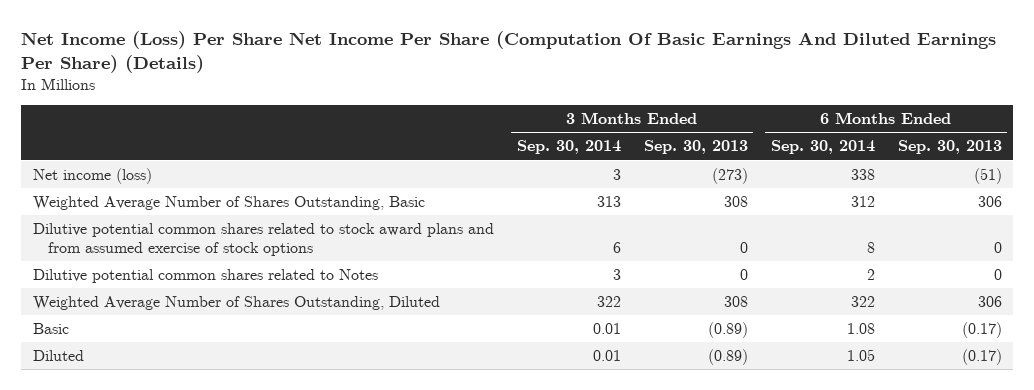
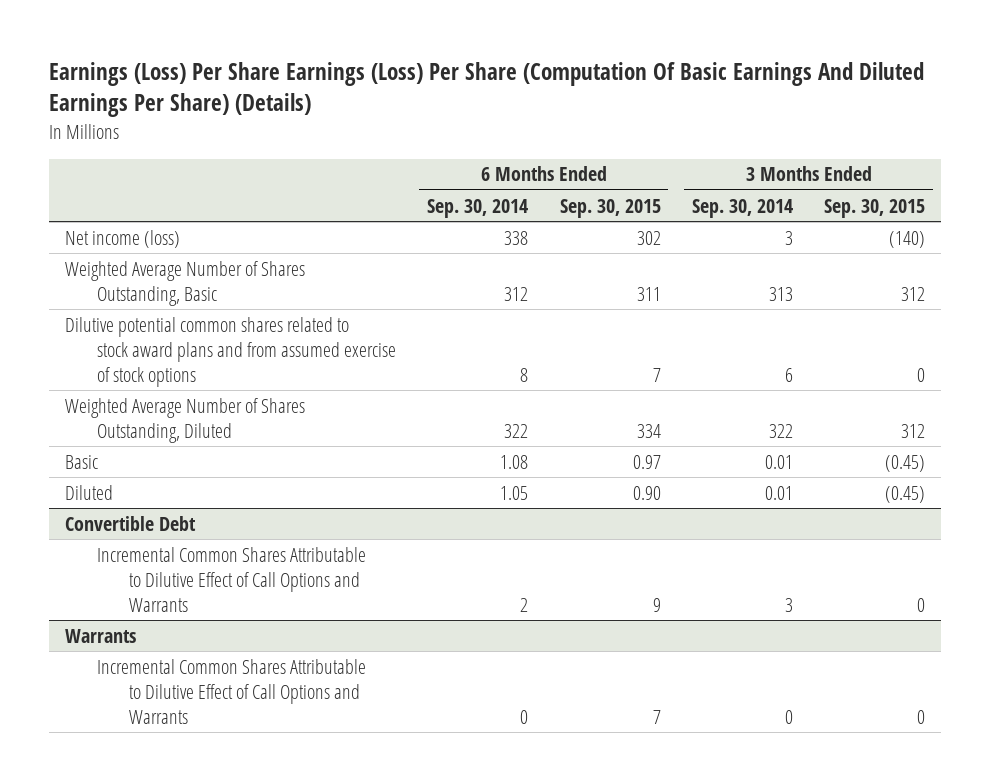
[21,31,997,73] Net Income (Loss) Per Share Net Income Per Share (Computation Of Basic Earnings And Diluted Earnings Per Share) (Details) -> [48,62,924,118] Earnings (Loss) Per Share Earnings (Loss) Per Share (Computation Of Basic Earnings And Diluted Earnings Per Share) (Details)
[643,140,748,155] Sep. 30, 2013 -> none
[897,140,1002,155] Sep. 30, 2013 -> none
none -> [559,198,661,218] Sep. 30, 2015
none -> [824,198,926,218] Sep. 30, 2015
[32,268,378,283] Dilutive potential common shares related to Notes -> none
none -> [64,515,196,531] Convertible Debt
none -> [96,546,366,612] Incremental Common Shares Attributable to Dilutive Effect of Call Options and Warrants
none -> [64,628,136,643] Warrants
none -> [96,658,366,724] Incremental Common Shares Attributable to Dilutive Effect of Call Options and Warrants

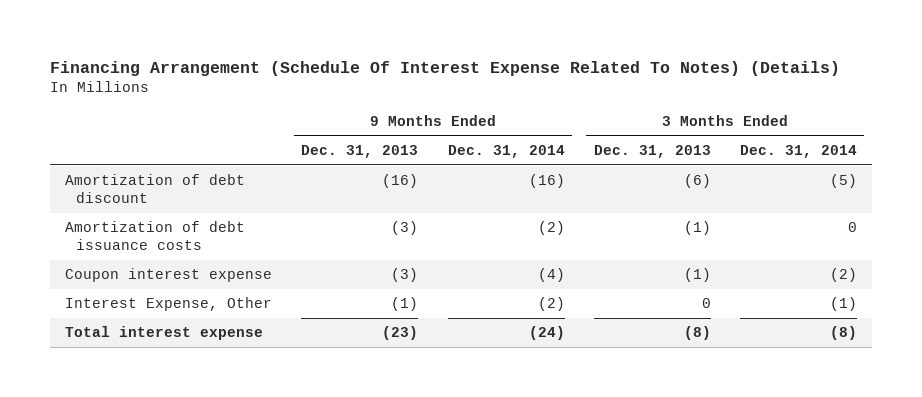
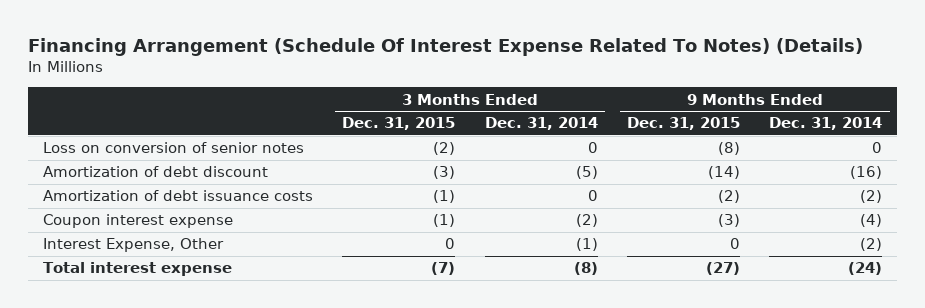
[301,144,419,158] Dec. 31, 2013 -> none
[593,144,711,158] Dec. 31, 2013 -> none
none -> [342,117,456,131] Dec. 31, 2015
none -> [626,117,740,131] Dec. 31, 2015
none -> [42,142,304,154] Loss on conversion of senior notes

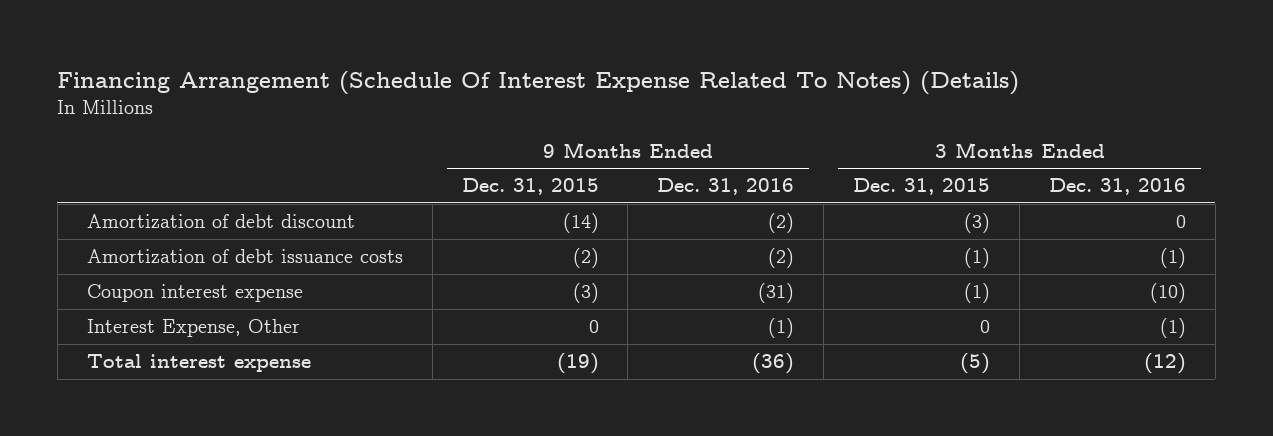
[484,117,598,131] Dec. 31, 2014 -> none
[769,117,883,131] Dec. 31, 2014 -> none
none -> [657,178,795,196] Dec. 31, 2016
none -> [1048,178,1186,196] Dec. 31, 2016
[42,142,304,154] Loss on conversion of senior notes -> none
[431,262,456,276] (7) -> [960,353,991,375] (5)
[705,262,740,276] (27) -> [556,353,599,375] (19)

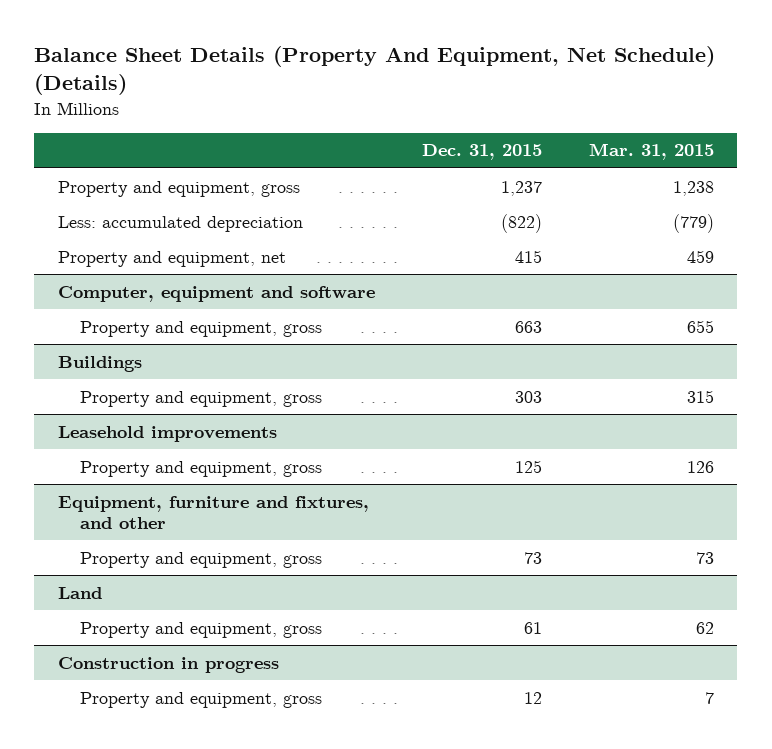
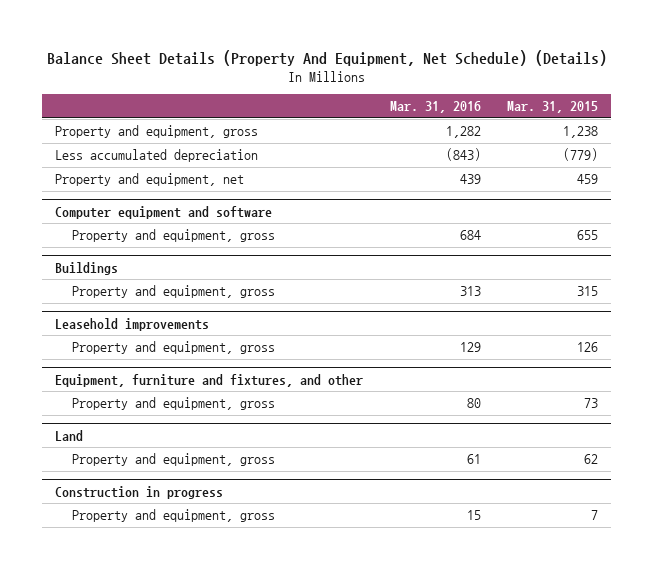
[421,144,542,161] Dec. 31, 2015 -> none
none -> [389,101,481,114] Mar. 31, 2016
[57,215,303,232] Less: accumulated depreciation -> [55,149,259,163] Less accumulated depreciation
[57,285,375,302] Computer, equipment and software -> [55,205,273,219] Computer equipment and software

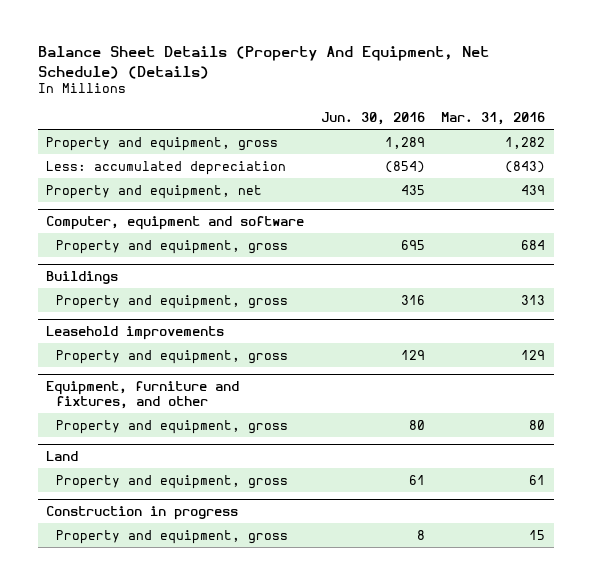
[507,101,599,114] Mar. 31, 2015 -> none
none -> [320,112,425,126] Jun. 30, 2016
[55,149,259,163] Less accumulated depreciation -> [46,160,287,175] Less: accumulated depreciation
[55,205,273,219] Computer equipment and software -> [46,215,305,230] Computer, equipment and software

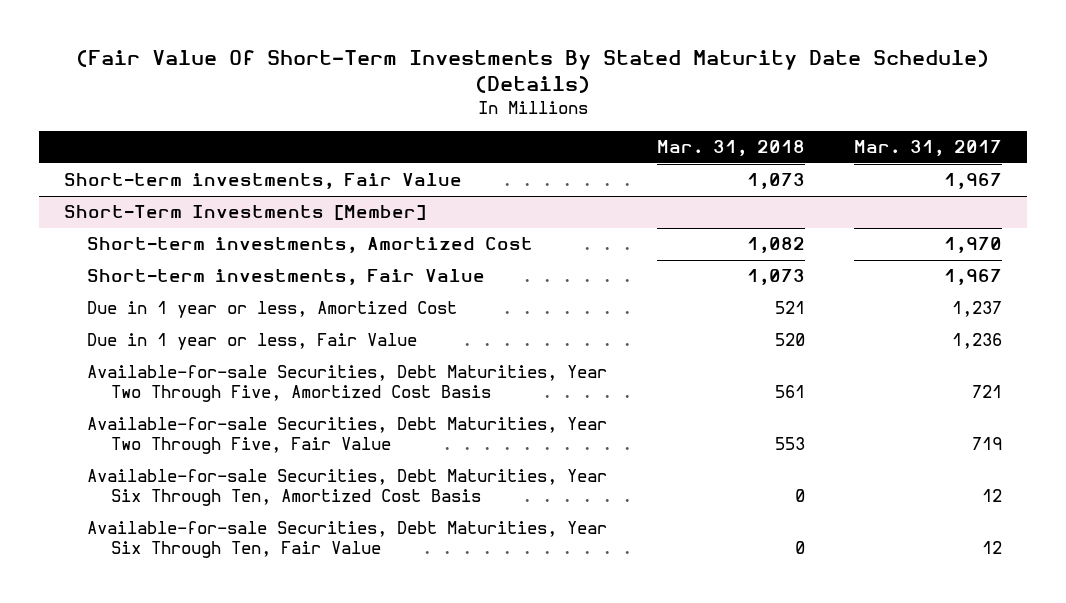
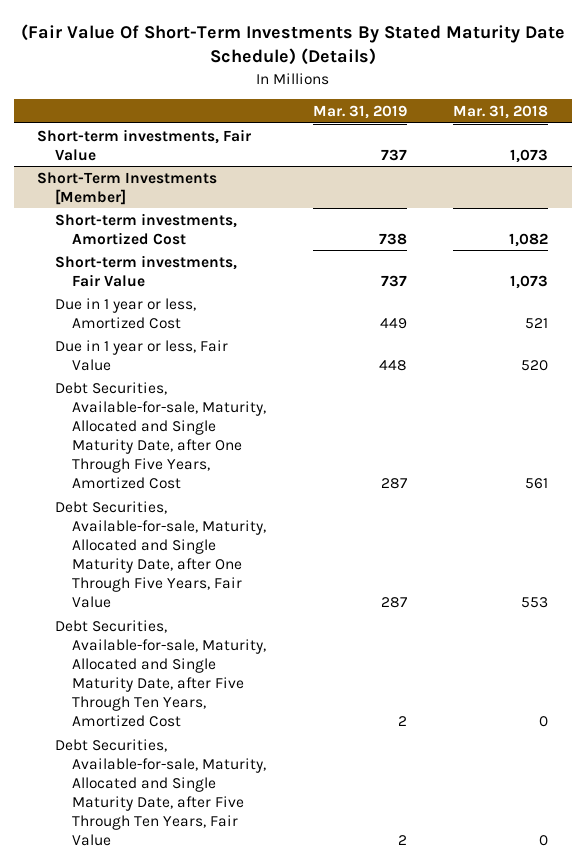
[854,140,1003,157] Mar. 31, 2017 -> none
none -> [312,104,407,119] Mar. 31, 2019
[87,365,608,403] Available-for-sale Securities, Debt Maturities, Year Two Through Five, Amortized Cost Basis -> [54,381,267,490] Debt Securities, Available-for-sale, Maturity, Allocated and Single Maturity Date, after One Through Five Years, Amortized Cost
[87,417,608,455] Available-for-sale Securities, Debt Maturities, Year Two Through Five, Fair Value -> [54,500,267,609] Debt Securities, Available-for-sale, Maturity, Allocated and Single Maturity Date, after One Through Five Years, Fair Value
[87,469,608,507] Available-for-sale Securities, Debt Maturities, Year Six Through Ten, Amortized Cost Basis -> [54,619,267,728] Debt Securities, Available-for-sale, Maturity, Allocated and Single Maturity Date, after Five Through Ten Years, Amortized Cost
[87,521,608,559] Available-for-sale Securities, Debt Maturities, Year Six Through Ten, Fair Value -> [54,738,267,847] Debt Securities, Available-for-sale, Maturity, Allocated and Single Maturity Date, after Five Through Ten Years, Fair Value

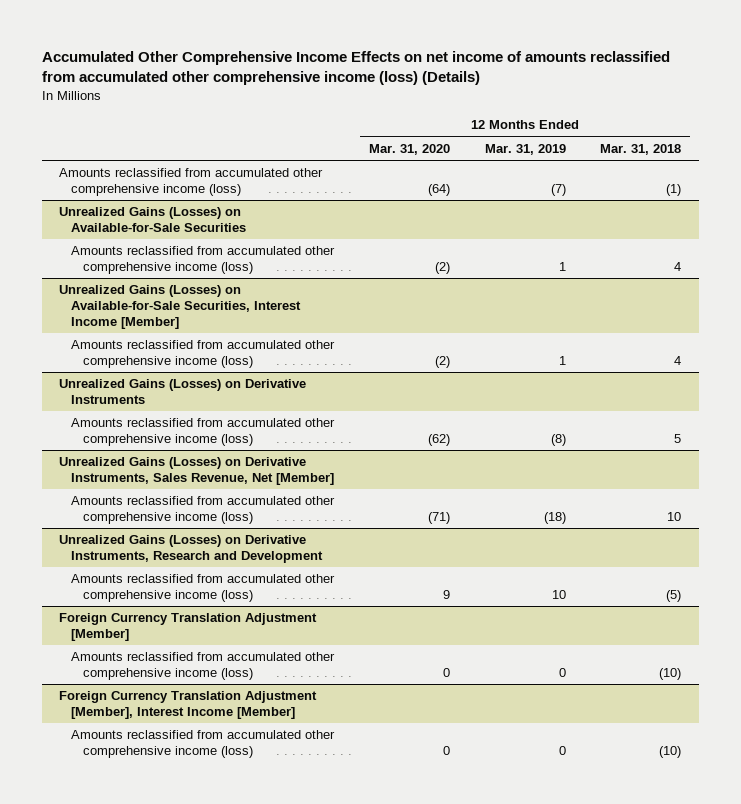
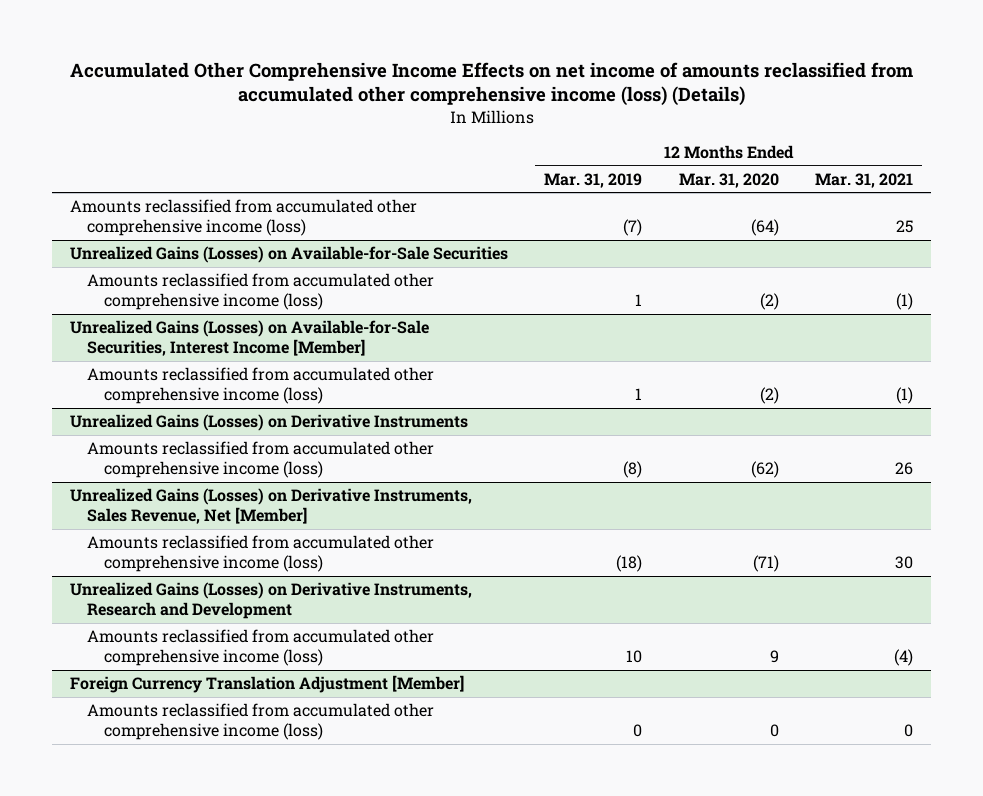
[600,143,682,155] Mar. 31, 2018 -> none
none -> [814,172,913,188] Mar. 31, 2021
[59,691,318,719] Foreign Currency Translation Adjustment [Member], Interest Income [Member] -> none
[71,730,336,758] Amounts reclassified from accumulated other comprehensive income (loss) -> none

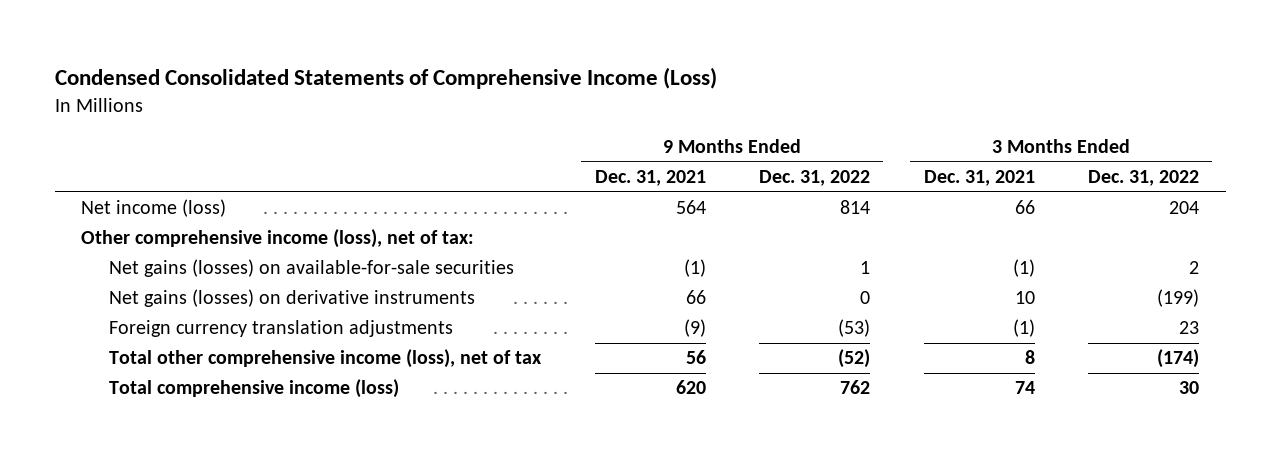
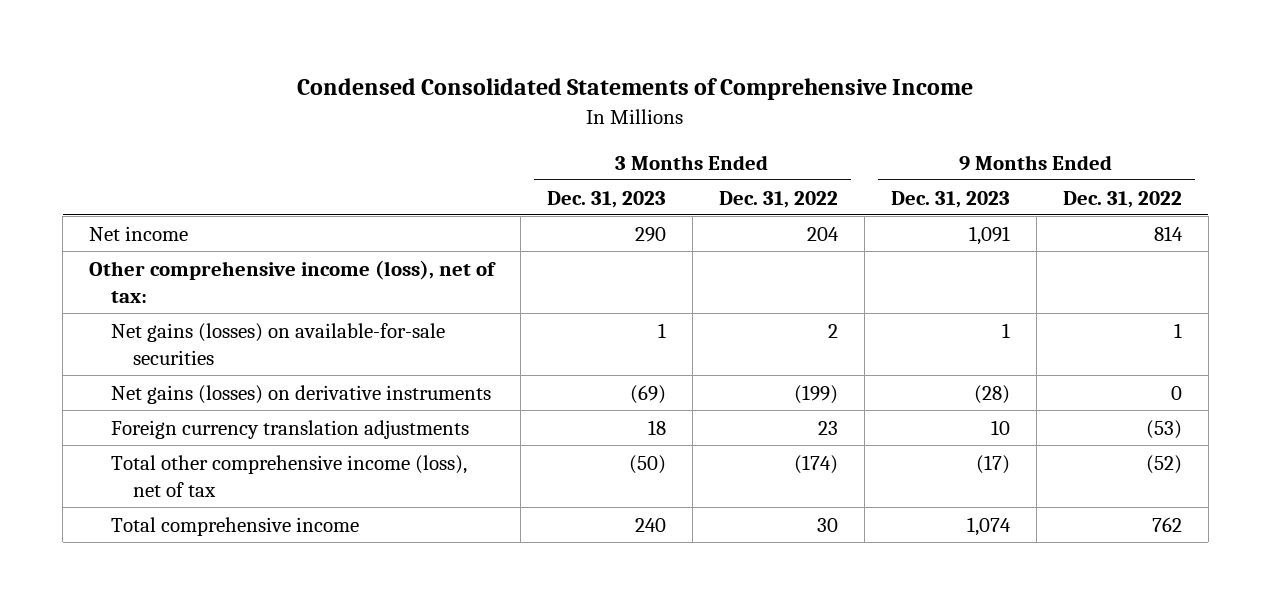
[54,67,717,90] Condensed Consolidated Statements of Comprehensive Income (Loss) -> [297,78,974,101] Condensed Consolidated Statements of Comprehensive Income
[594,170,706,187] Dec. 31, 2021 -> none
[923,170,1035,187] Dec. 31, 2021 -> none
none -> [547,190,667,208] Dec. 31, 2023
none -> [890,190,1010,208] Dec. 31, 2023
[81,199,227,218] Net income (loss) -> [89,225,189,241] Net income
[109,379,400,399] Total comprehensive income (loss) -> [111,516,360,536] Total comprehensive income

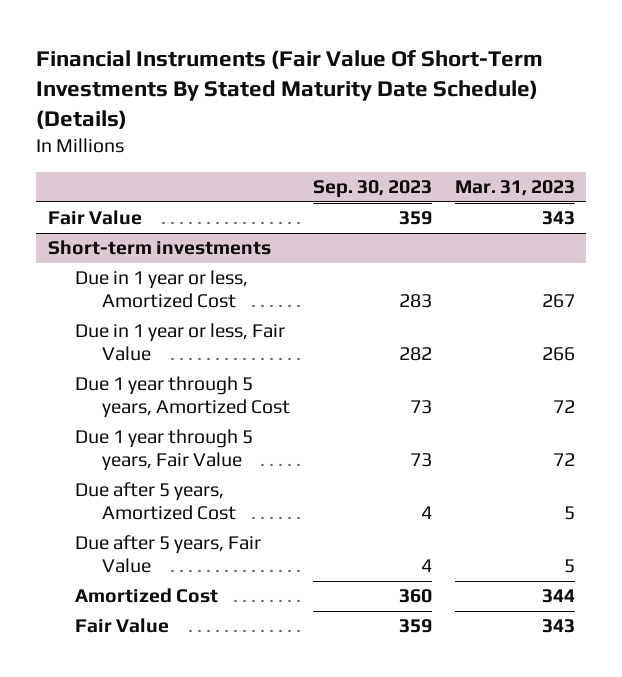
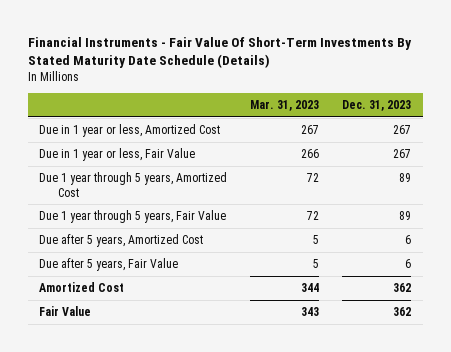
[36,50,544,130] Financial Instruments (Fair Value Of Short-Term Investments By Stated Maturity Date Schedule) (Details) -> [28,36,413,69] Financial Instruments - Fair Value Of Short-Term Investments By Stated Maturity Date Schedule (Details)
[312,180,432,199] Sep. 30, 2023 -> none
none -> [342,100,412,112] Dec. 31, 2023
[47,210,142,226] Fair Value -> none
[47,240,271,256] Short-term investments -> none

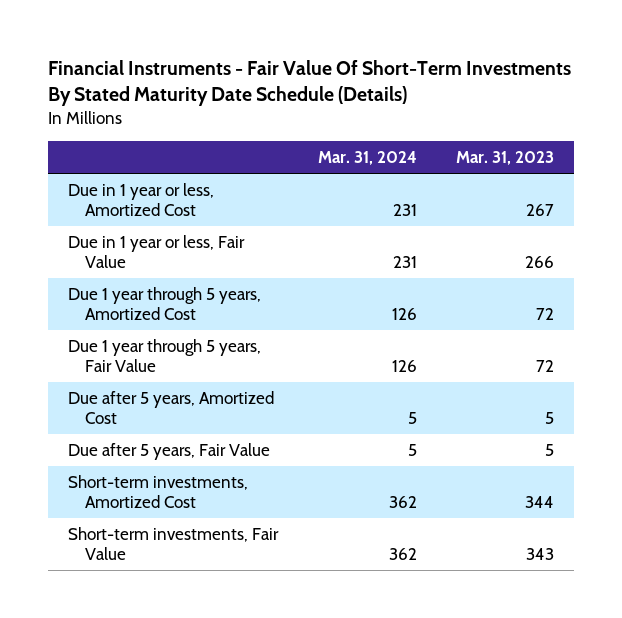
[342,100,412,112] Dec. 31, 2023 -> none
none -> [317,151,417,166] Mar. 31, 2024
[39,282,125,293] Amortized Cost -> [67,474,248,509] Short-term investments, Amortized Cost
[39,306,92,317] Fair Value -> [67,526,279,561] Short-term investments, Fair Value

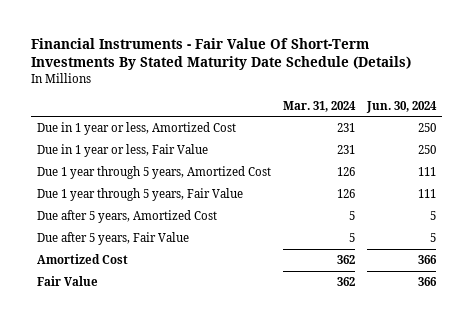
[456,151,555,166] Mar. 31, 2023 -> none
none -> [365,100,437,113] Jun. 30, 2024
[67,474,248,509] Short-term investments, Amortized Cost -> [36,254,128,265] Amortized Cost
[67,526,279,561] Short-term investments, Fair Value -> [36,276,98,287] Fair Value

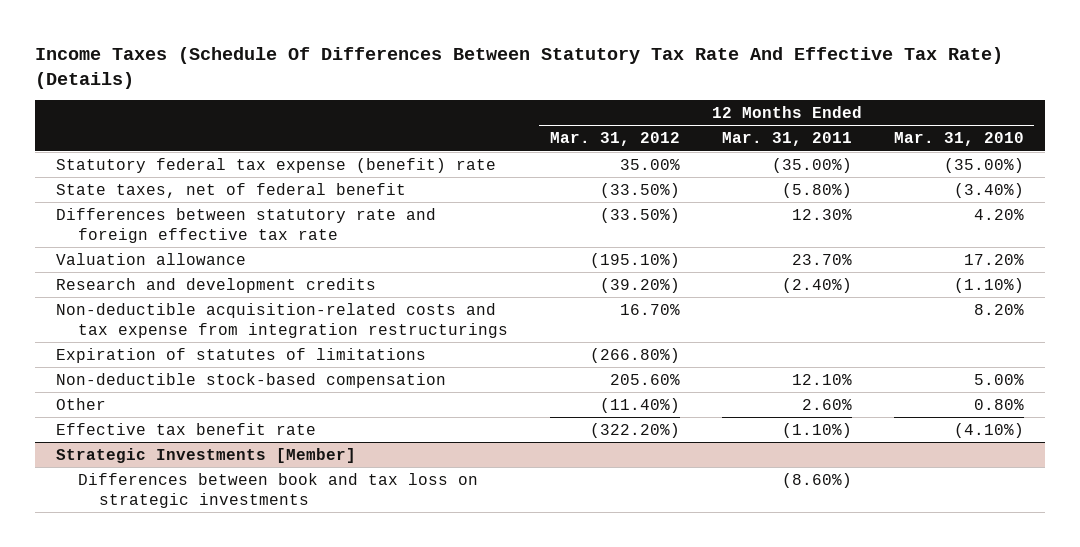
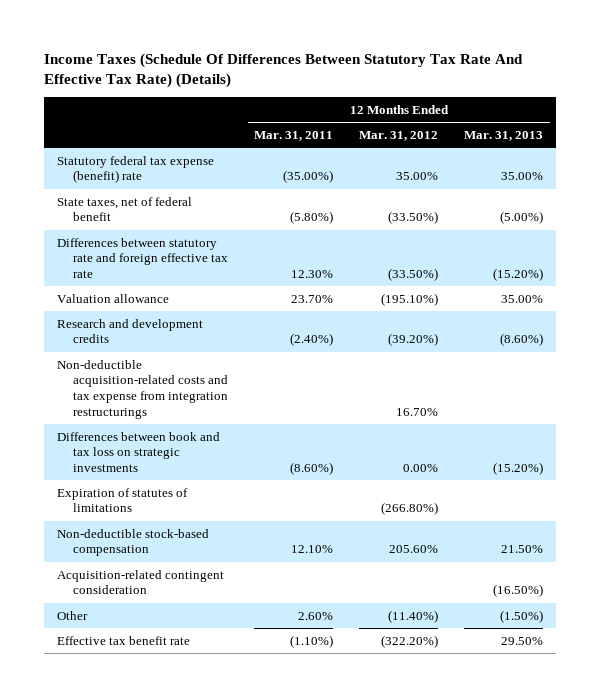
[893,132,1024,147] Mar. 31, 2010 -> none
none -> [464,130,544,141] Mar. 31, 2013
none -> [57,431,221,472] Differences between book and tax loss on strategic investments
none -> [57,569,225,595] Acquisition-related contingent consideration
[56,447,357,463] Strategic Investments [Member] -> none
[77,472,478,508] Differences between book and tax loss on strategic investments -> none

